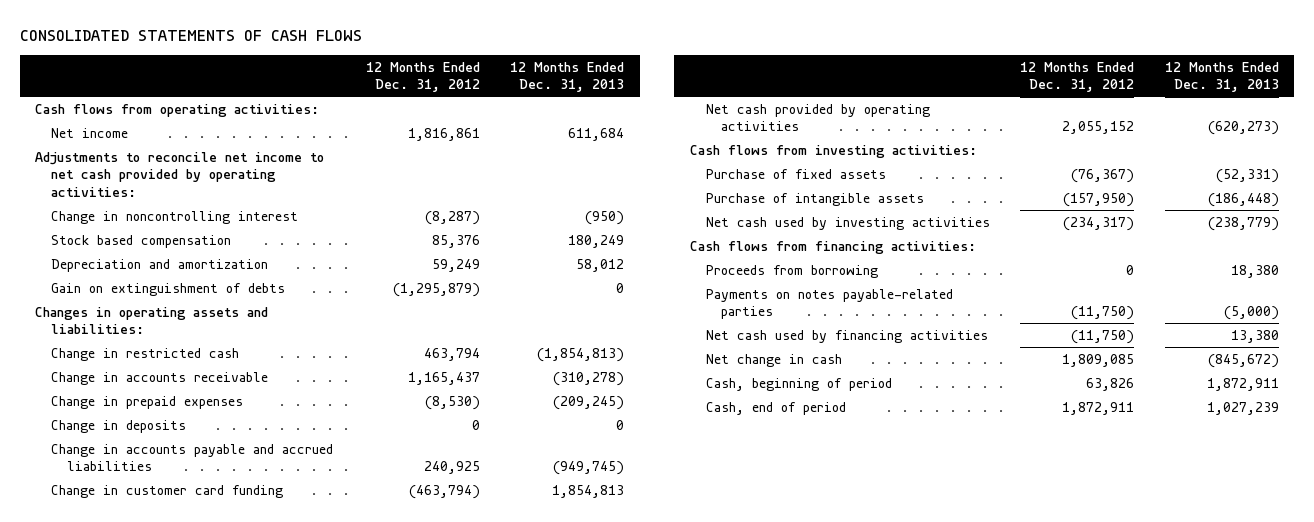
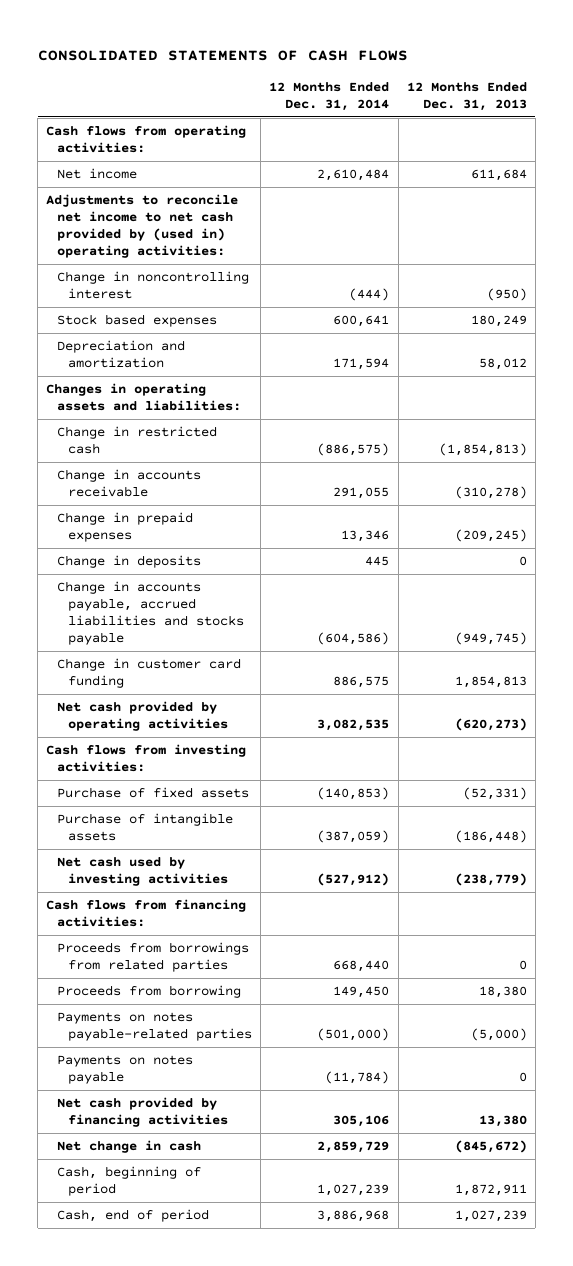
[365,61,480,93] 12 Months Ended Dec. 31, 2012 -> none
none -> [269,81,390,111] 12 Months Ended Dec. 31, 2014
[35,151,325,197] Adjustments to reconcile net income to net cash provided by operating activities: -> [46,194,239,259] Adjustments to reconcile net income to net cash provided by (used in) operating activities:
[50,234,231,248] Stock based compensation -> [57,314,218,328] Stock based expenses
[50,282,285,296] Gain on extinguishment of debts -> none
[50,443,333,472] Change in accounts payable and accrued liabilities -> [57,581,245,646] Change in accounts payable, accrued liabilities and stocks payable
none -> [57,942,250,973] Proceeds from borrowings from related parties
none -> [57,1055,194,1085] Payments on notes payable
[705,329,988,343] Net cash used by financing activities -> [57,1097,229,1128] Net cash provided by financing activities

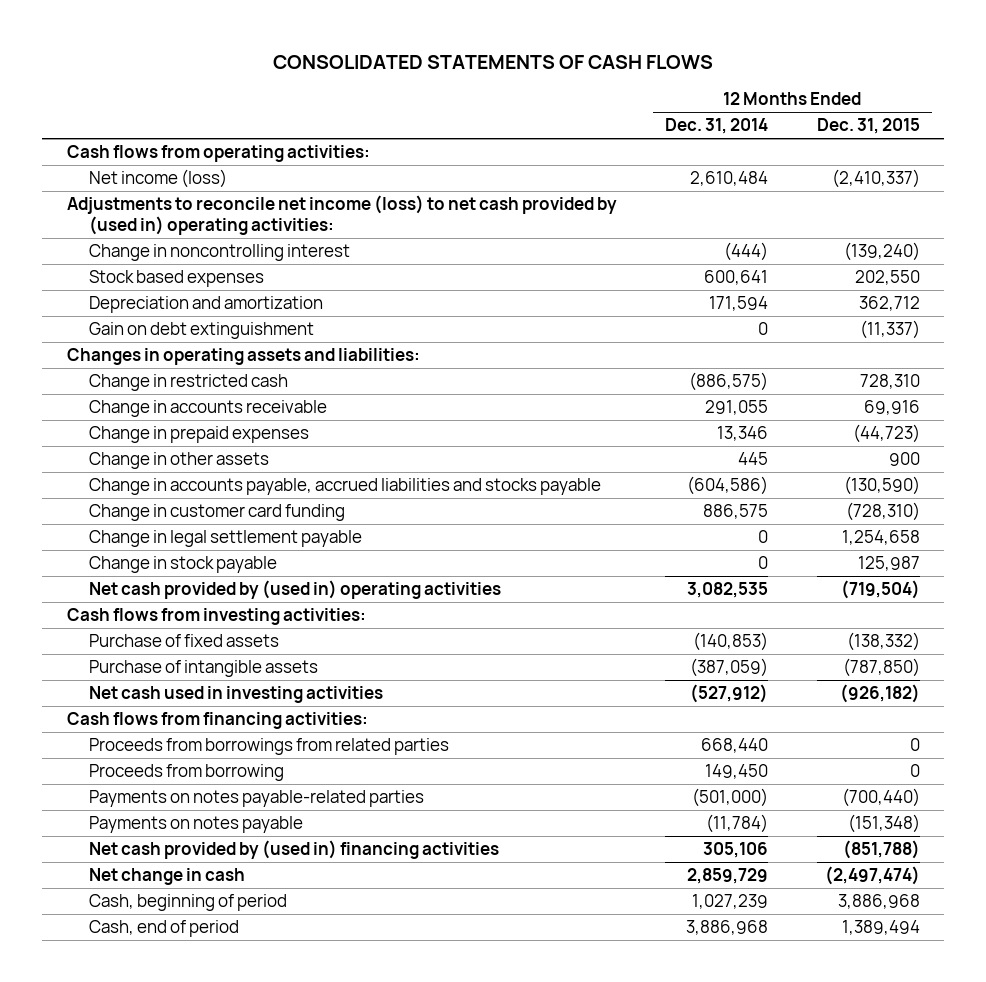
[406,81,527,111] 12 Months Ended Dec. 31, 2013 -> none
none -> [816,118,920,135] Dec. 31, 2015
[57,168,138,180] Net income -> [89,169,228,189] Net income (loss)
[46,194,239,259] Adjustments to reconcile net income to net cash provided by (used in) operating activities: -> [66,195,617,236] Adjustments to reconcile net income (loss) to net cash provided by (used in) operating activities:
none -> [89,322,315,340] Gain on debt extinguishment
[57,555,202,569] Change in deposits -> [89,452,270,470] Change in other assets
none -> [89,530,363,548] Change in legal settlement payable
none -> [89,556,278,574] Change in stock payable
[57,701,229,732] Net cash provided by operating activities -> [89,580,502,600] Net cash provided by (used in) operating activities
[57,857,229,887] Net cash used by investing activities -> [89,686,384,704] Net cash used in investing activities
[57,1097,229,1128] Net cash provided by financing activities -> [89,840,500,860] Net cash provided by (used in) financing activities

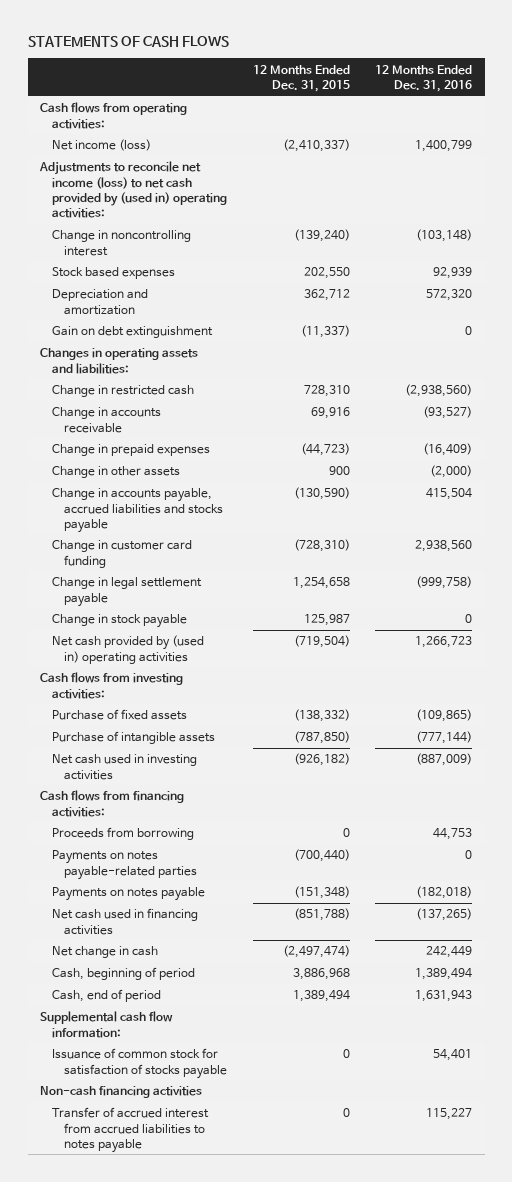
[273,54,714,69] CONSOLIDATED STATEMENTS OF CASH FLOWS -> [27,36,229,48] STATEMENTS OF CASH FLOWS
[665,118,769,135] Dec. 31, 2014 -> none
none -> [375,64,473,92] 12 Months Ended Dec. 31, 2016
[89,738,450,756] Proceeds from borrowings from related parties -> none
[89,840,500,860] Net cash provided by (used in) financing activities -> [52,908,199,935] Net cash used in financing activities
none -> [40,1011,174,1038] Supplemental cash flow information:
none -> [52,1048,227,1079] Issuance of common stock for satisfaction of stocks payable
none -> [40,1086,203,1099] Non-cash financing activities
none -> [52,1107,210,1153] Transfer of accrued interest from accrued liabilities to notes payable

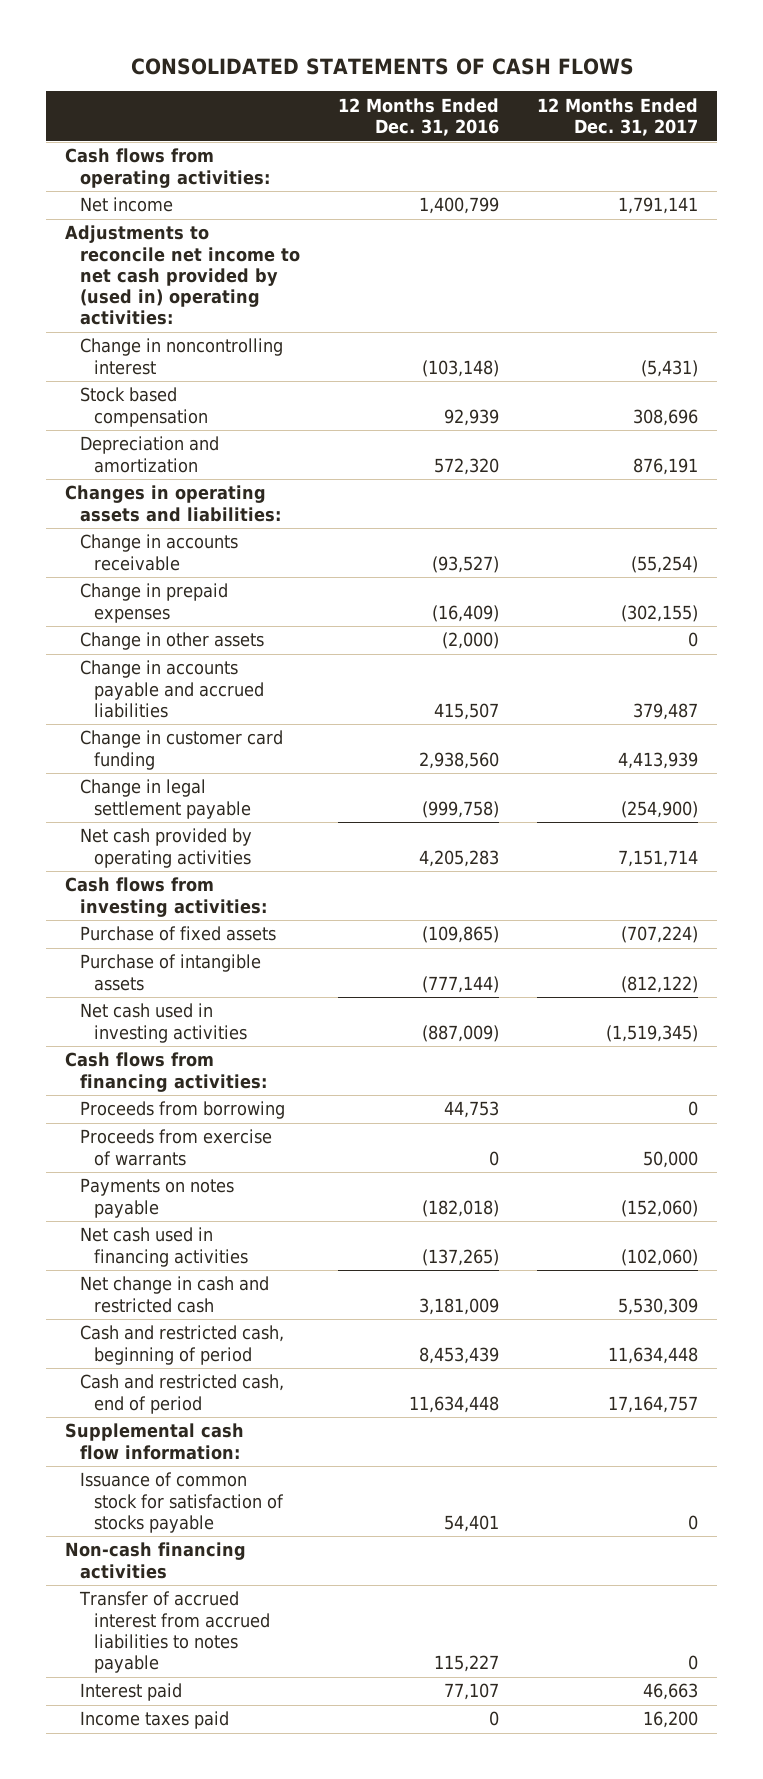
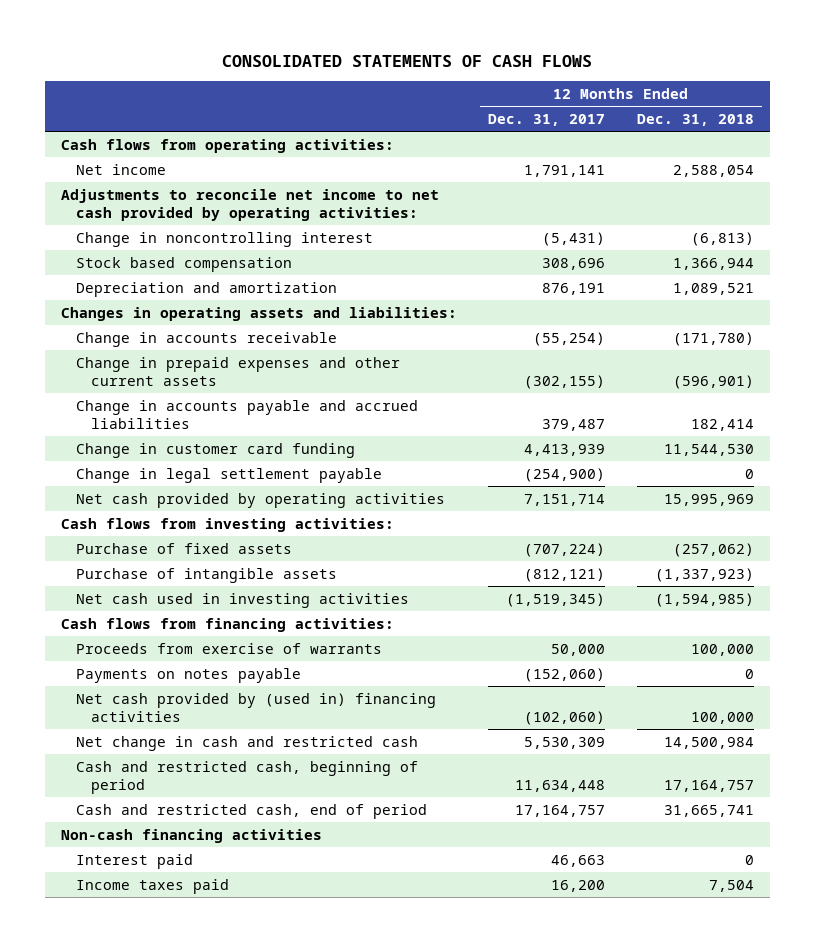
[337,97,499,137] 12 Months Ended Dec. 31, 2016 -> none
none -> [637,114,755,127] Dec. 31, 2018
[65,225,300,326] Adjustments to reconcile net income to net cash provided by (used in) operating activities: -> [60,188,439,222] Adjustments to reconcile net income to net cash provided by operating activities:
[79,632,264,651] Change in other assets -> none
[79,583,228,623] Change in prepaid expenses -> [75,356,400,387] Change in prepaid expenses and other current assets
[621,975,699,993] (812,122) -> [524,567,606,582] (812,121)
[79,1101,285,1120] Proceeds from borrowing -> none
[79,1227,249,1267] Net cash used in financing activities -> [75,692,436,723] Net cash provided by (used in) financing activities
[65,1423,245,1460] Supplemental cash flow information: -> none
[79,1472,285,1533] Issuance of common stock for satisfaction of stocks payable -> none
[78,1591,271,1674] Transfer of accrued interest from accrued liabilities to notes payable -> none

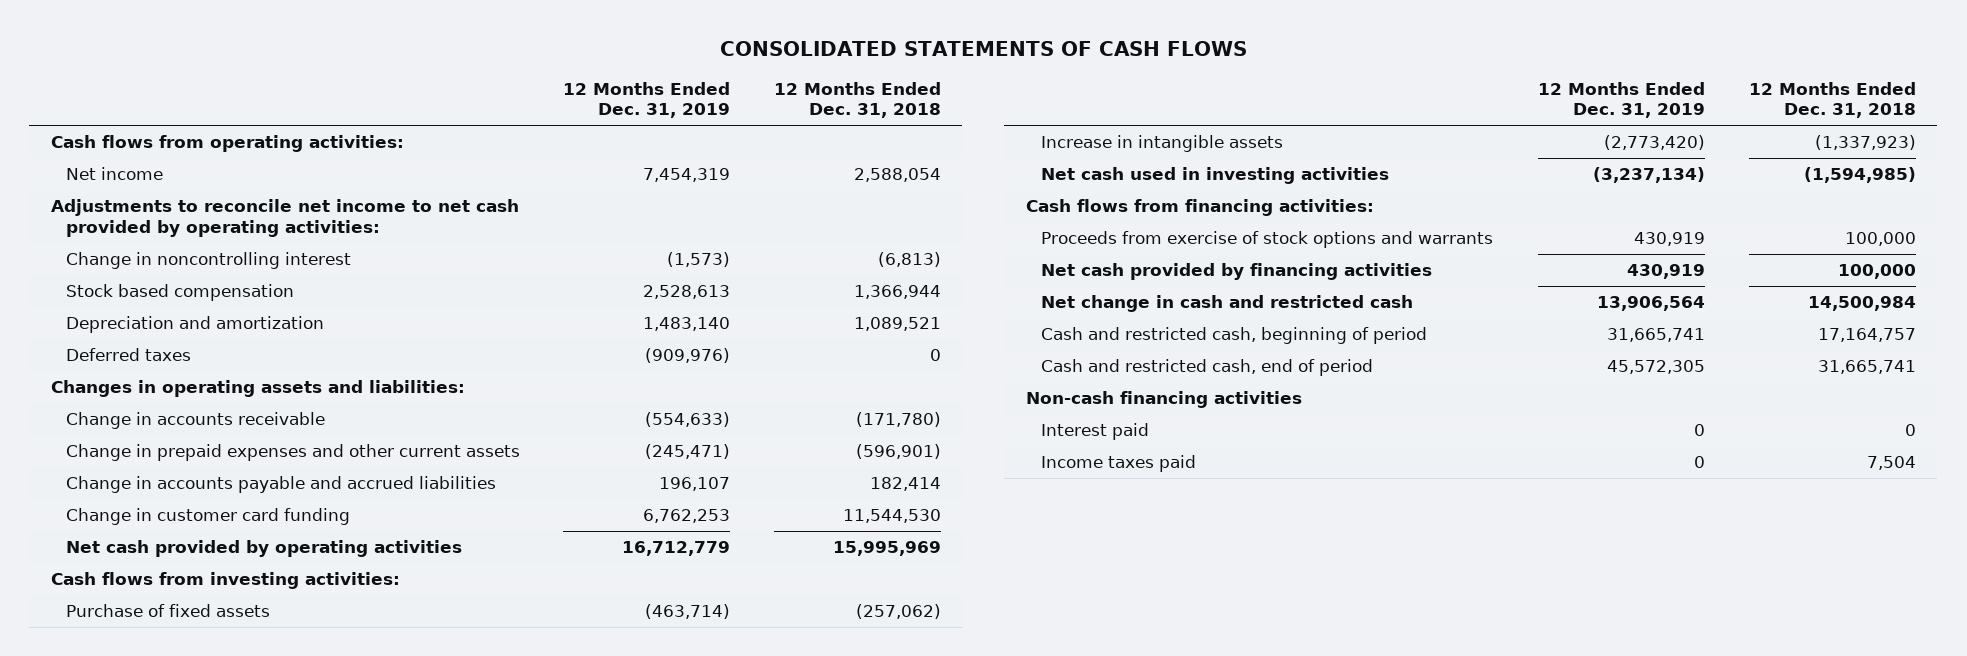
[488,114,606,127] Dec. 31, 2017 -> none
none -> [563,81,731,119] 12 Months Ended Dec. 31, 2019
none -> [65,348,191,362] Deferred taxes
[75,467,382,483] Change in legal settlement payable -> none
[75,567,337,583] Purchase of intangible assets -> [1040,135,1283,153] Increase in intangible assets
[75,667,301,683] Payments on notes payable -> none
[75,642,382,654] Proceeds from exercise of warrants -> [1040,231,1493,249] Proceeds from exercise of stock options and warrants
[75,692,436,723] Net cash provided by (used in) financing activities -> [1040,263,1432,281] Net cash provided by financing activities

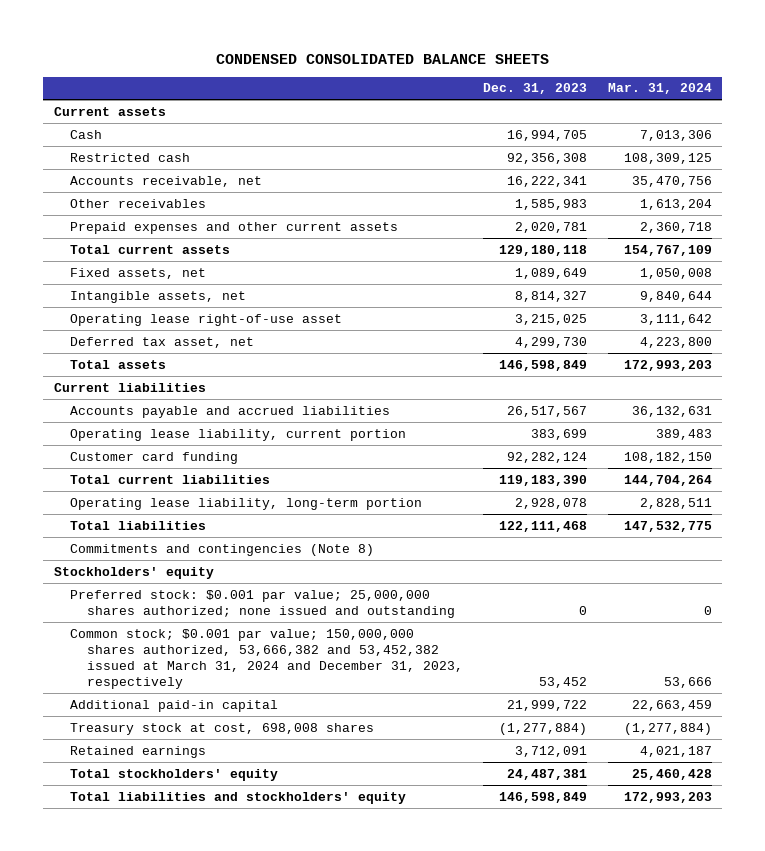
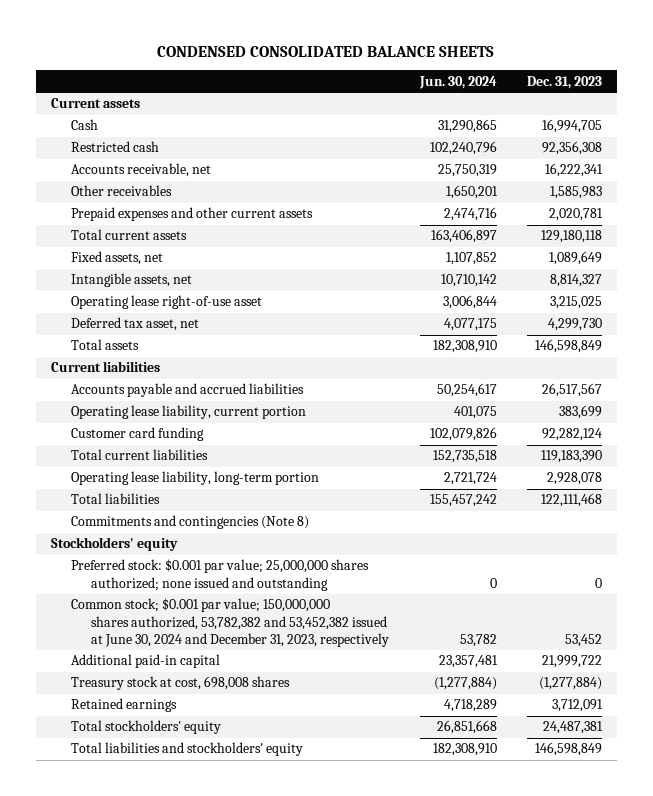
[607,83,712,95] Mar. 31, 2024 -> none
none -> [418,75,497,89] Jun. 30, 2024
[70,628,463,689] Common stock; $0.001 par value; 150,000,000 shares authorized, 53,666,382 and 53,452,382 issued at March 31, 2024 and December 31, 2023, respectively -> [71,598,390,647] Common stock; $0.001 par value; 150,000,000 shares authorized, 53,782,382 and 53,452,382 issued at June 30, 2024 and December 31, 2023, respectively

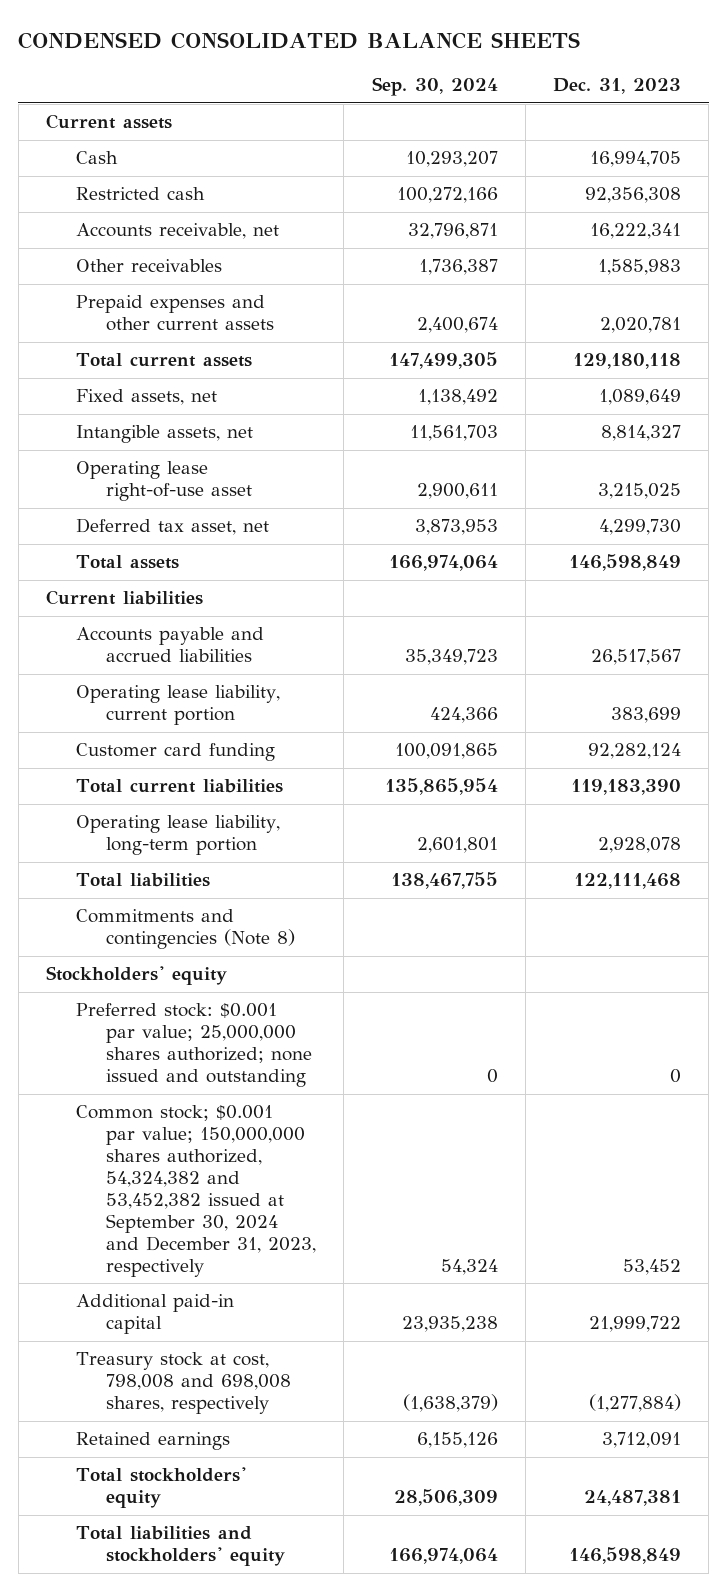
[418,75,497,89] Jun. 30, 2024 -> none
none -> [371,77,498,97] Sep. 30, 2024
[71,598,390,647] Common stock; $0.001 par value; 150,000,000 shares authorized, 53,782,382 and 53,452,382 issued at June 30, 2024 and December 31, 2023, respectively -> [76,1105,317,1278] Common stock; $0.001 par value; 150,000,000 shares authorized, 54,324,382 and 53,452,382 issued at September 30, 2024 and December 31, 2023, respectively
[71,676,291,691] Treasury stock at cost, 698,008 shares -> [76,1352,292,1415] Treasury stock at cost, 798,008 and 698,008 shares, respectively

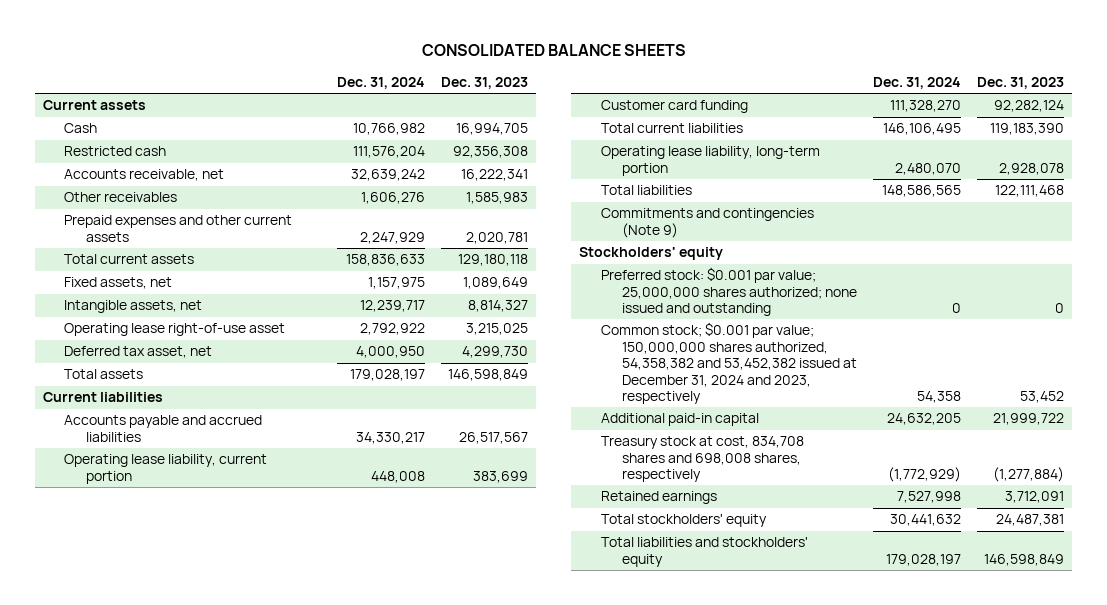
[18,31,581,49] CONDENSED CONSOLIDATED BALANCE SHEETS -> [421,44,686,57] CONSOLIDATED BALANCE SHEETS
[371,77,498,97] Sep. 30, 2024 -> none
none -> [336,76,425,89] Dec. 31, 2024
[76,909,296,950] Commitments and contingencies (Note 8) -> [600,208,814,238] Commitments and contingencies (Note 9)
[76,1105,317,1278] Common stock; $0.001 par value; 150,000,000 shares authorized, 54,324,382 and 53,452,382 issued at September 30, 2024 and December 31, 2023, respectively -> [600,322,858,405] Common stock; $0.001 par value; 150,000,000 shares authorized, 54,358,382 and 53,452,382 issued at December 31, 2024 and 2023, respectively
[76,1352,292,1415] Treasury stock at cost, 798,008 and 698,008 shares, respectively -> [600,436,804,483] Treasury stock at cost, 834,708 shares and 698,008 shares, respectively

